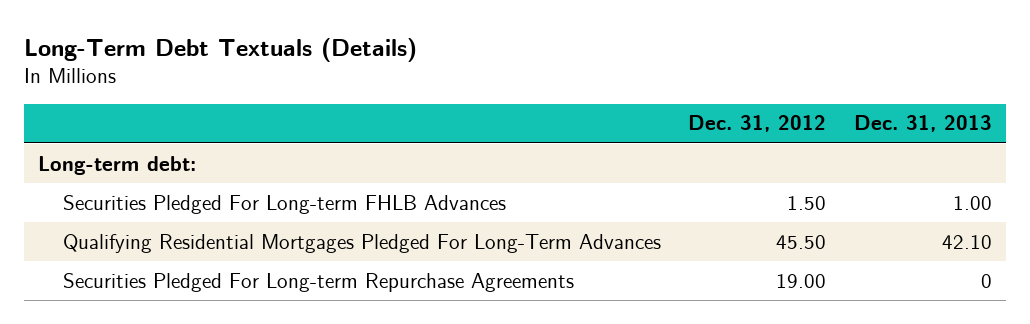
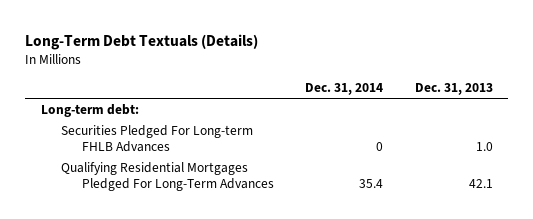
[688,115,827,133] Dec. 31, 2012 -> none
none -> [305,83,384,96] Dec. 31, 2014
[62,272,574,292] Securities Pledged For Long-term Repurchase Agreements -> none
[953,195,993,210] 1.00 -> [475,142,493,152] 1.0
[942,234,993,249] 42.10 -> [468,179,493,189] 42.1

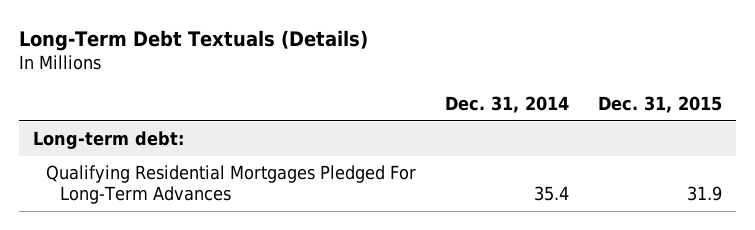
[414,83,493,96] Dec. 31, 2013 -> none
none -> [597,96,722,114] Dec. 31, 2015
[61,124,254,153] Securities Pledged For Long-term FHLB Advances -> none

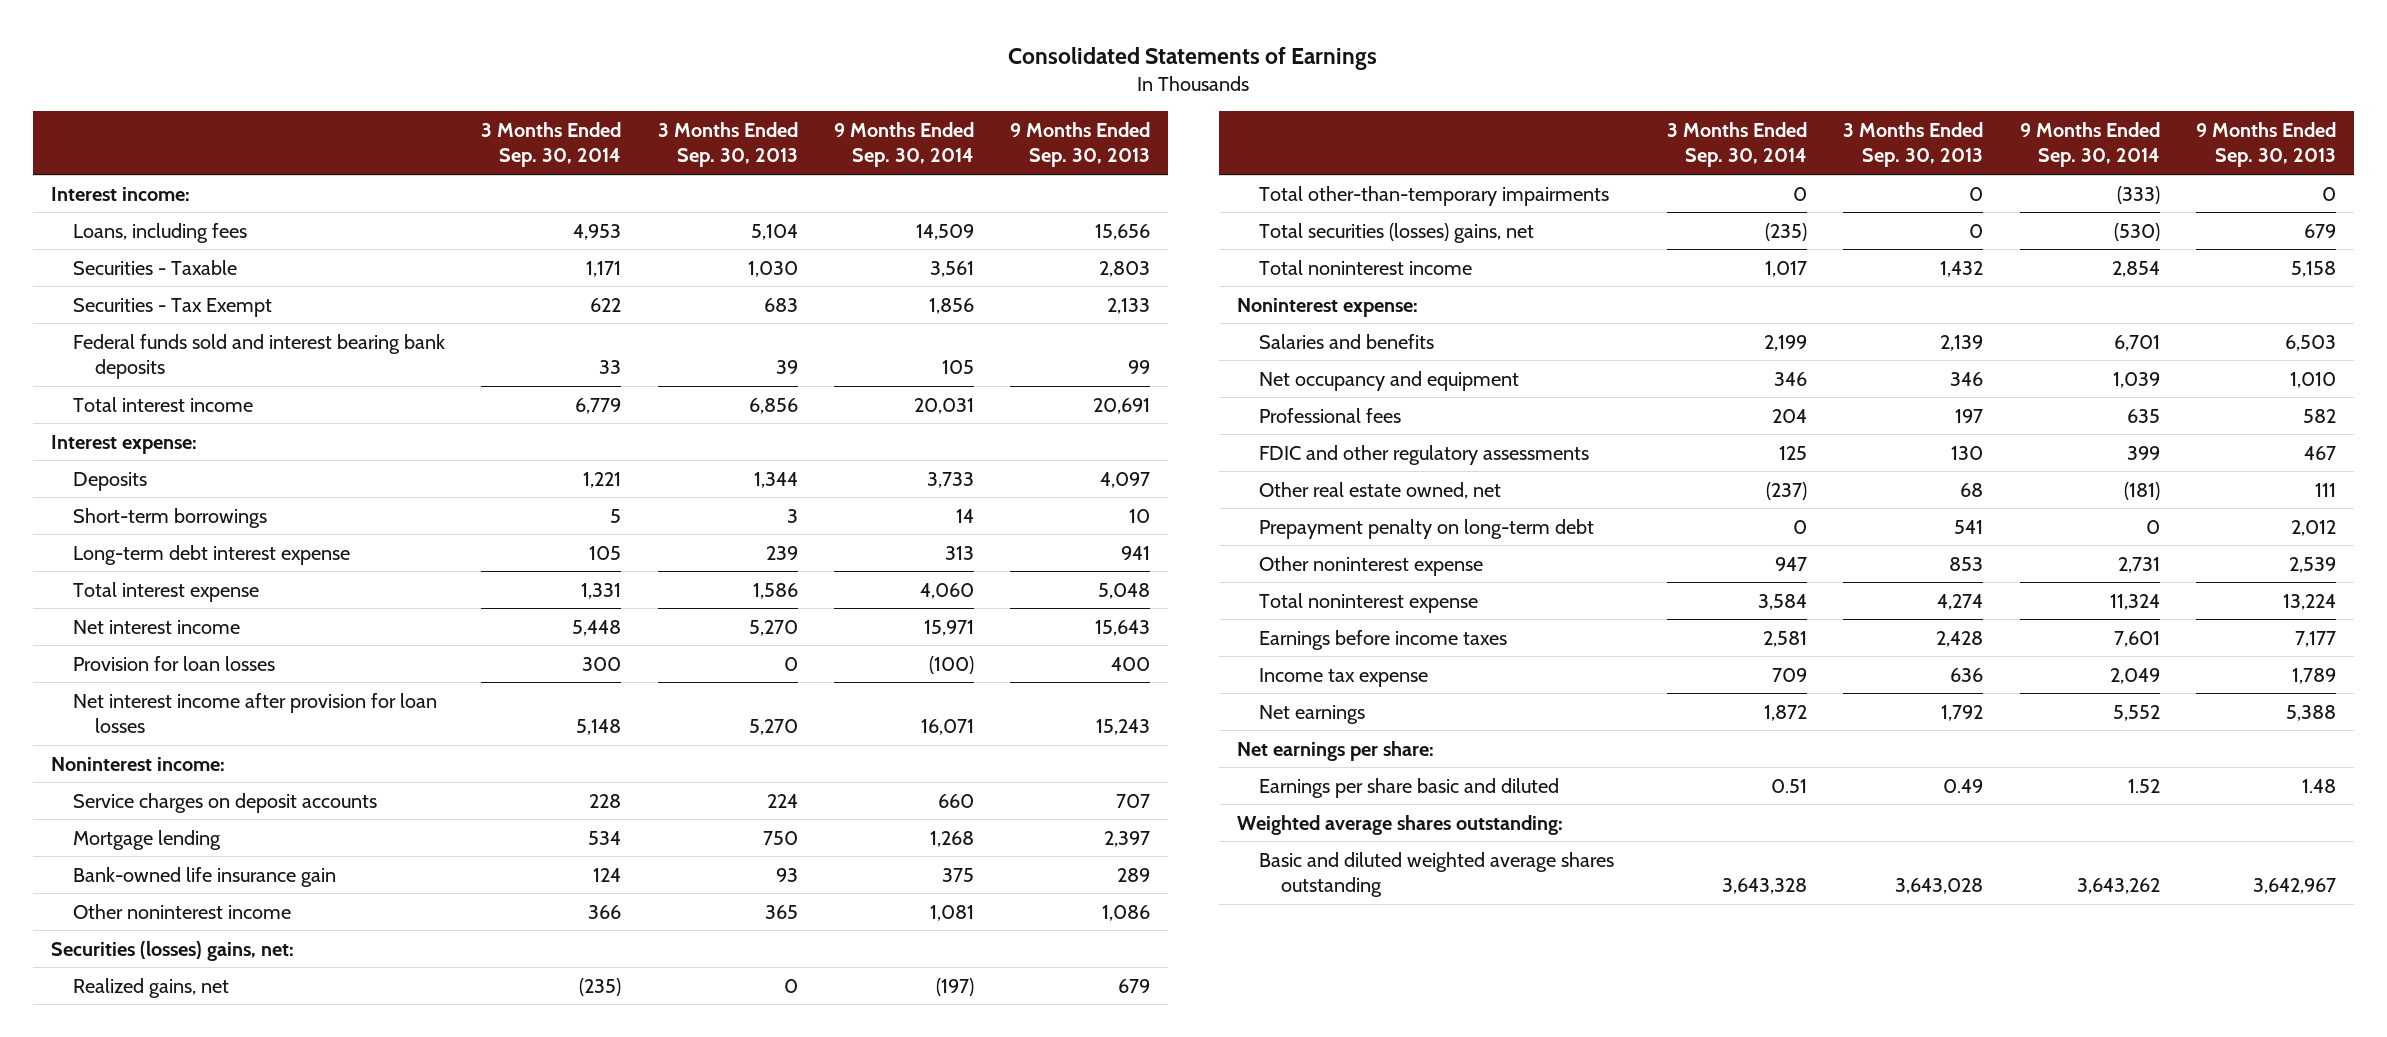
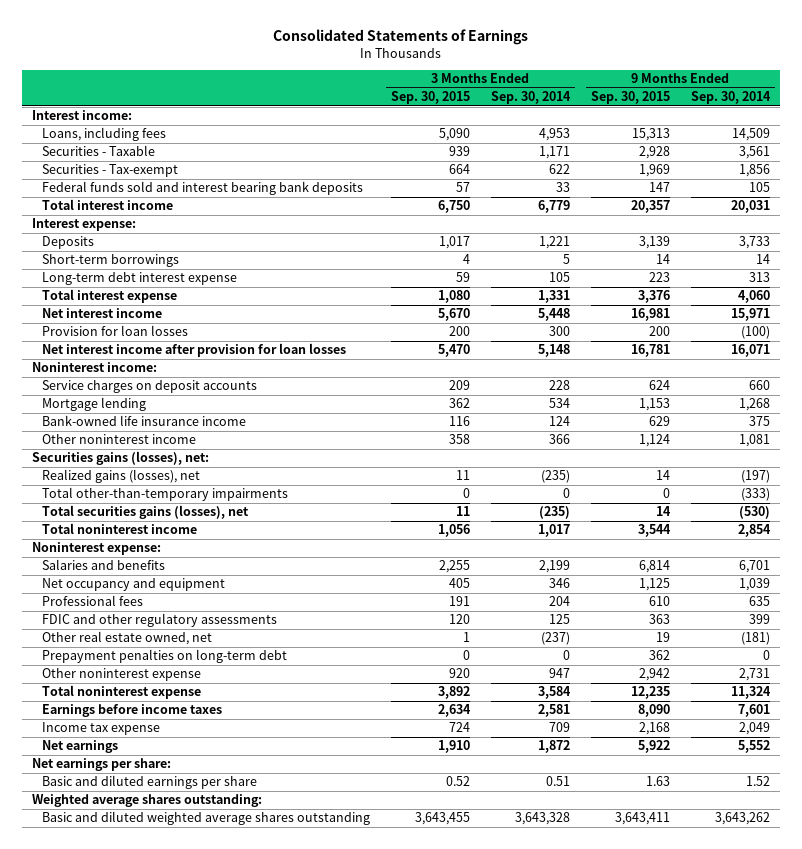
[657,121,798,168] 3 Months Ended Sep. 30, 2013 -> none
[1010,121,1151,168] 9 Months Ended Sep. 30, 2013 -> none
none -> [390,91,470,105] Sep. 30, 2015
none -> [590,91,670,105] Sep. 30, 2015
[73,297,273,317] Securities - Tax Exempt -> [42,164,179,178] Securities - Tax-exempt
[73,866,337,887] Bank-owned life insurance gain -> [42,415,247,427] Bank-owned life insurance income
[51,940,295,961] Securities (losses) gains, net: -> [32,451,210,466] Securities gains (losses), net:
[73,977,230,998] Realized gains, net -> [42,469,201,484] Realized gains (losses), net
[1258,222,1534,243] Total securities (losses) gains, net -> [42,505,250,520] Total securities gains (losses), net
[1258,518,1594,539] Prepayment penalty on long-term debt -> [42,649,288,664] Prepayment penalties on long-term debt
[1258,777,1559,798] Earnings per share basic and diluted -> [42,775,258,790] Basic and diluted earnings per share

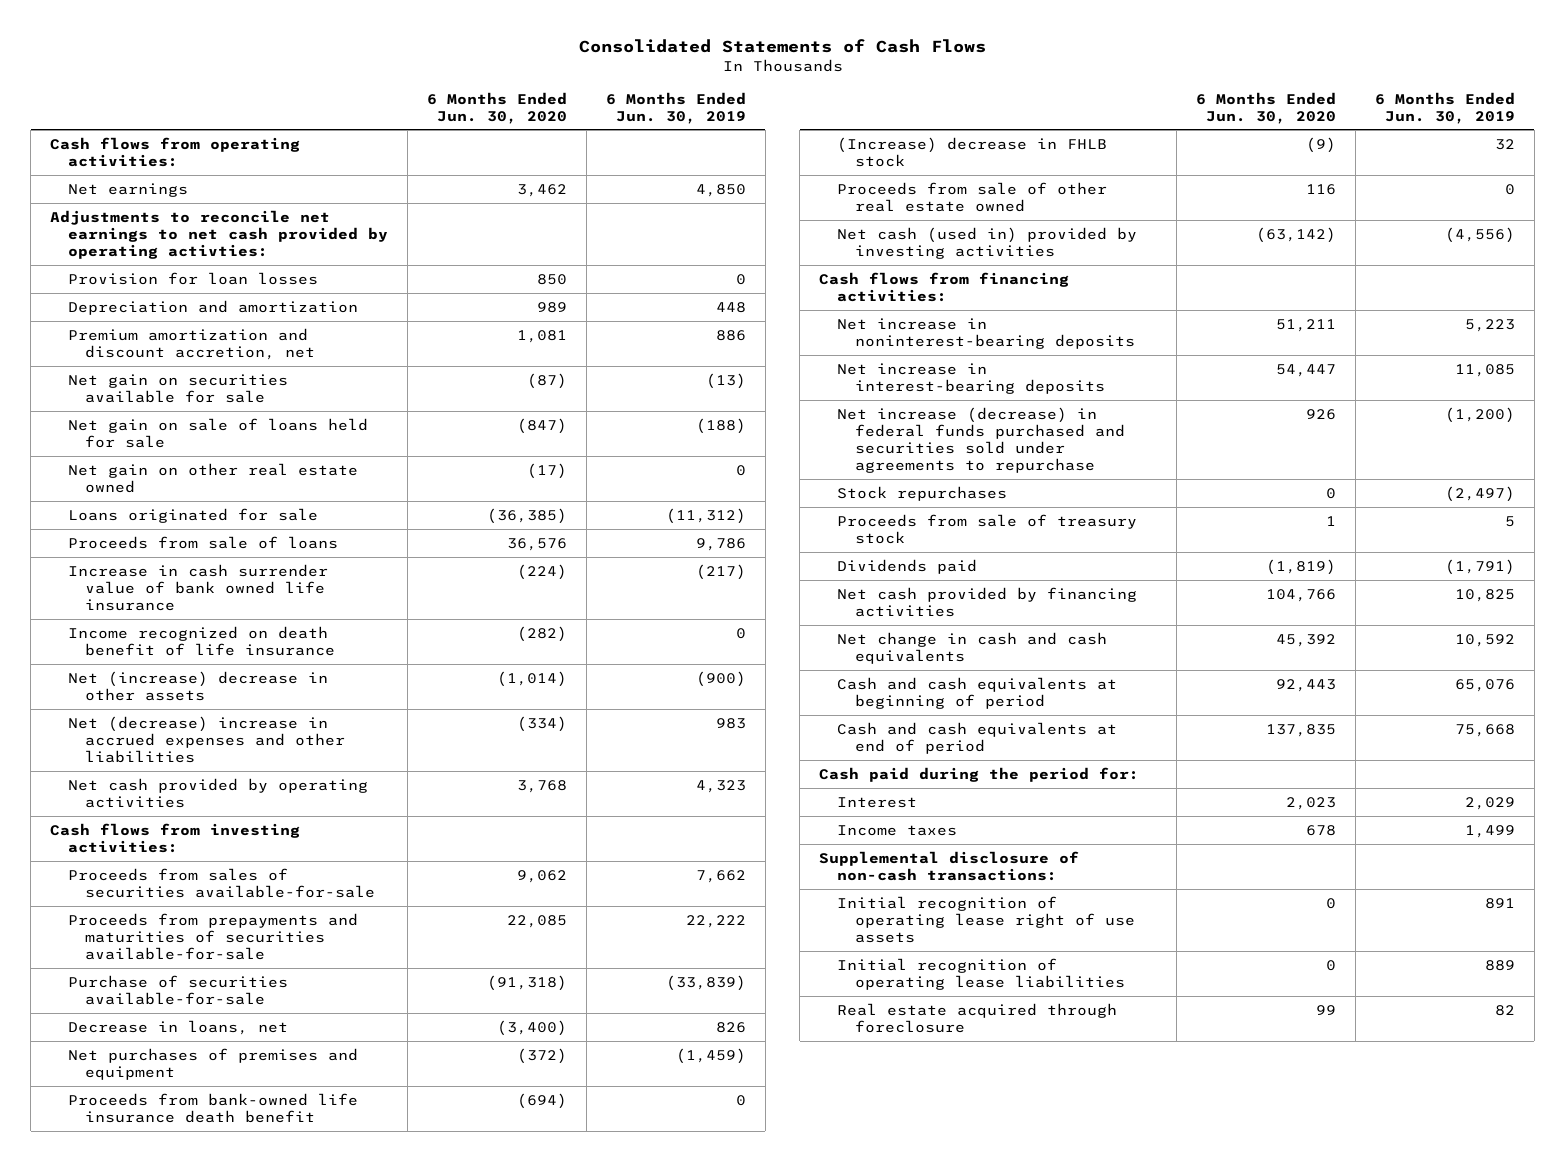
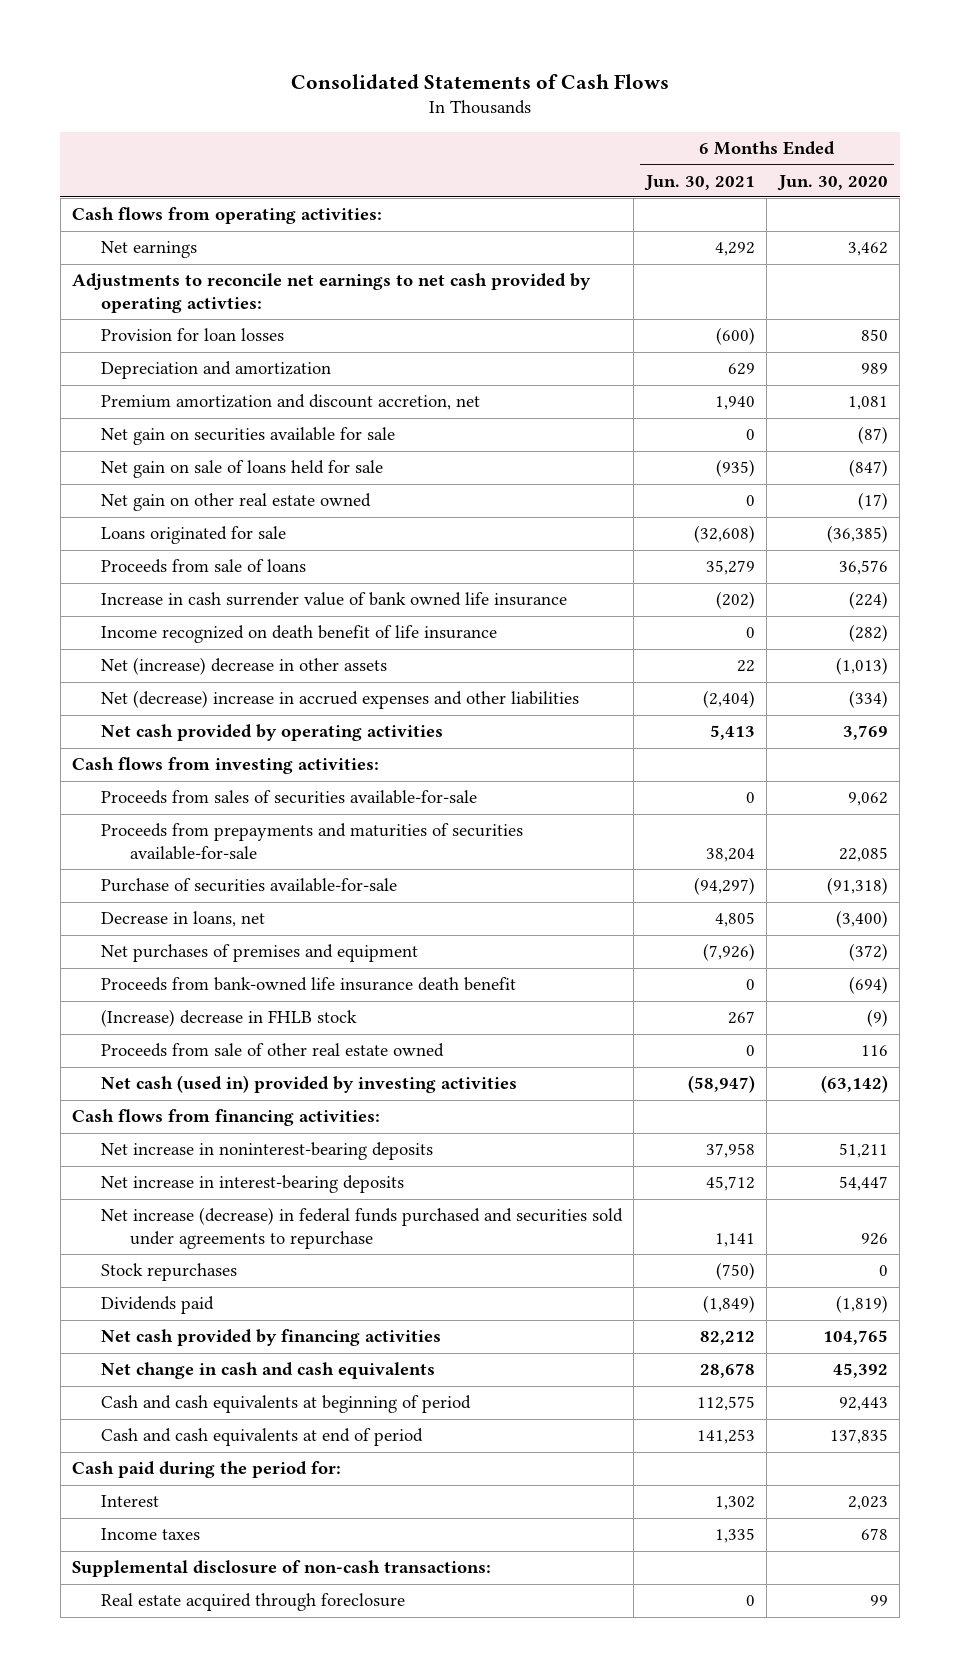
[605,91,746,124] 6 Months Ended Jun. 30, 2019 -> none
none -> [643,174,755,191] Jun. 30, 2021
[496,670,567,687] (1,014) -> [835,657,888,676] (1,013)
[516,779,567,793] 3,768 -> [842,725,888,741] 3,769
[836,513,1137,544] Proceeds from sale of treasury stock -> none
[1265,588,1336,602] 104,766 -> [822,1330,888,1346] 104,765
[836,895,1135,943] Initial recognition of operating lease right of use assets -> none
[836,957,1125,990] Initial recognition of operating lease liabilities -> none

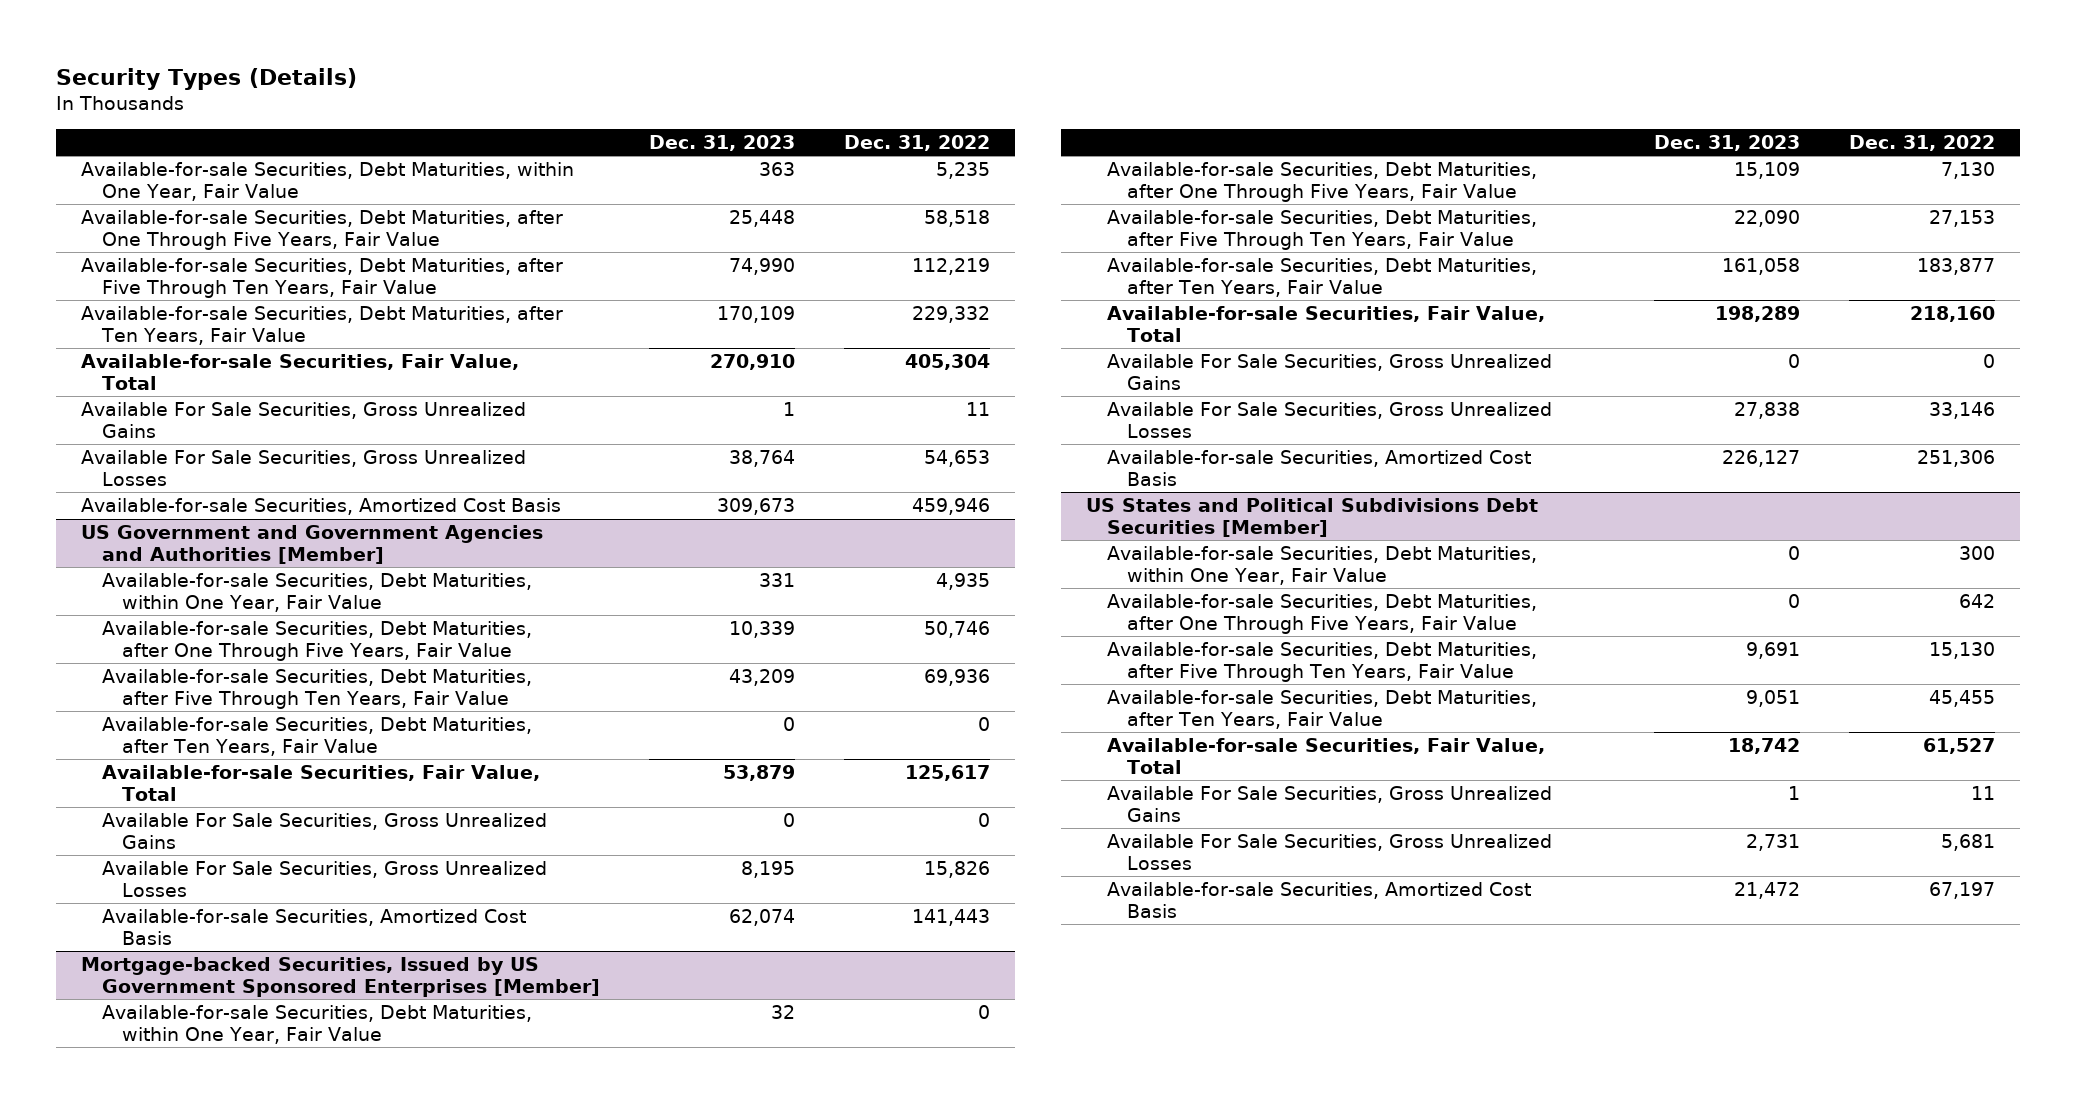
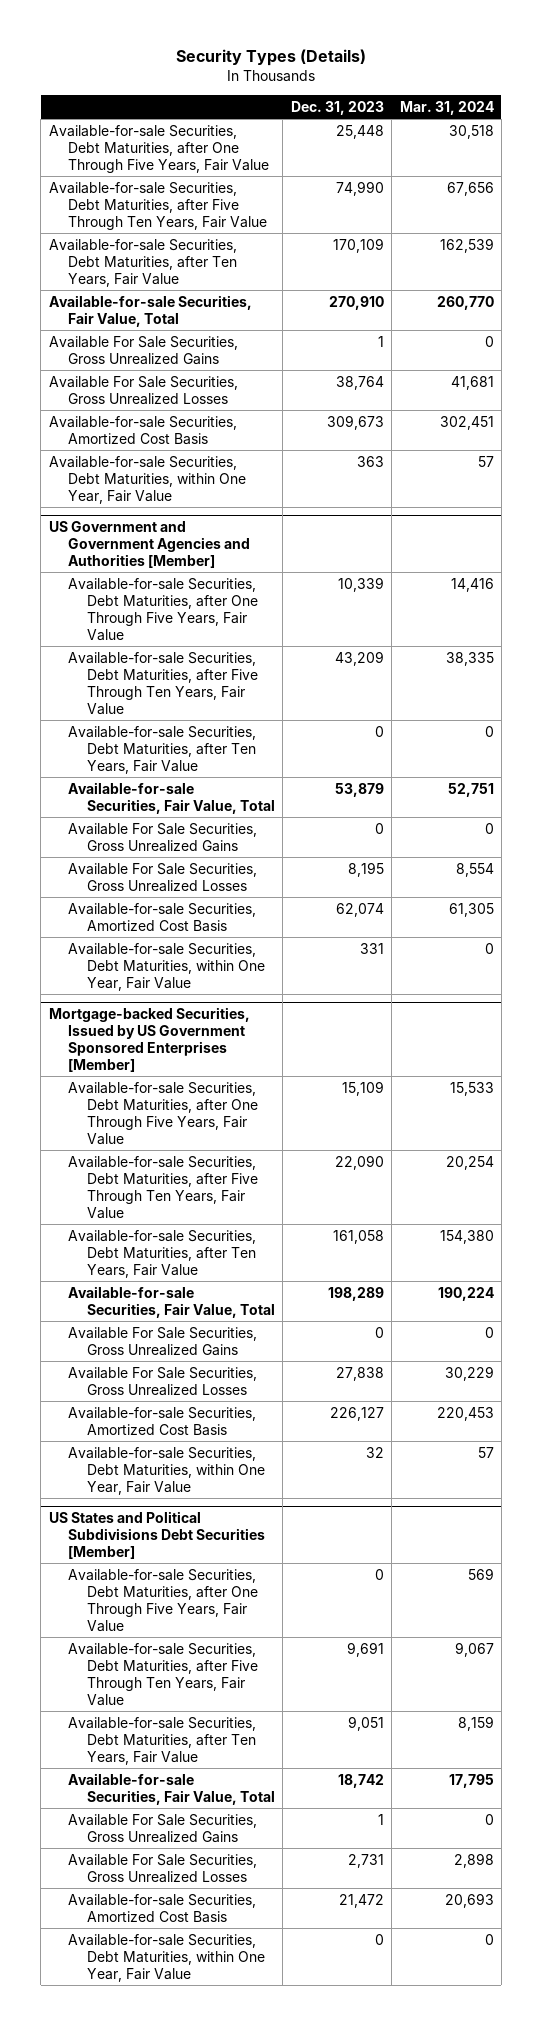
[844,134,991,151] Dec. 31, 2022 -> none
none -> [399,100,494,115] Mar. 31, 2024
[80,162,574,201] Available-for-sale Securities, Debt Maturities, within One Year, Fair Value -> [48,455,246,504] Available-for-sale Securities, Debt Maturities, within One Year, Fair Value
[101,573,532,612] Available-for-sale Securities, Debt Maturities, within One Year, Fair Value -> [67,942,266,991] Available-for-sale Securities, Debt Maturities, within One Year, Fair Value
[101,1005,532,1044] Available-for-sale Securities, Debt Maturities, within One Year, Fair Value -> [67,1446,266,1495] Available-for-sale Securities, Debt Maturities, within One Year, Fair Value
[1106,546,1537,585] Available-for-sale Securities, Debt Maturities, within One Year, Fair Value -> [67,1933,266,1982] Available-for-sale Securities, Debt Maturities, within One Year, Fair Value

